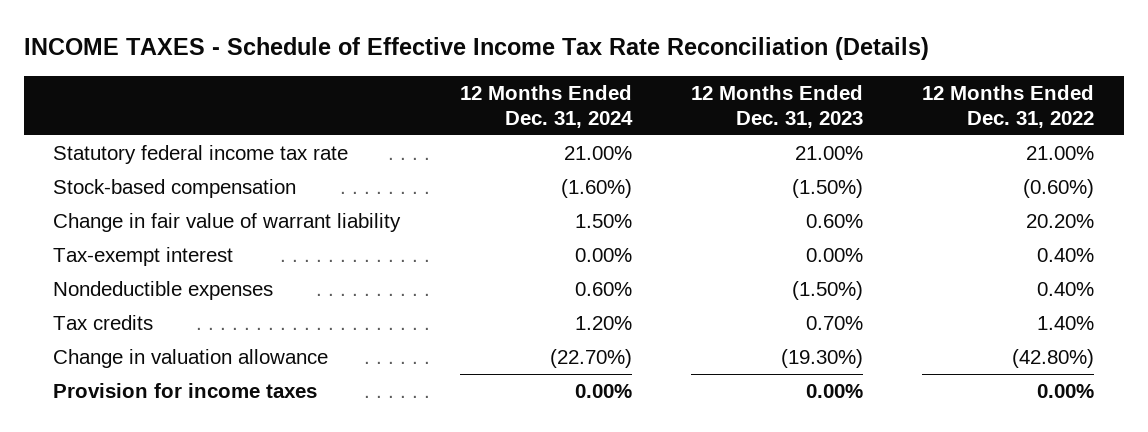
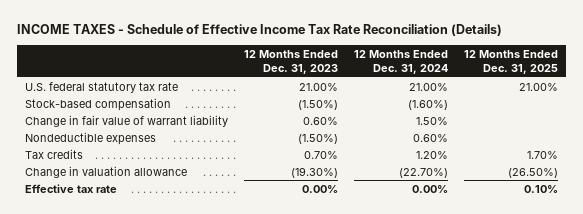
[922,84,1095,129] 12 Months Ended Dec. 31, 2022 -> none
none -> [464,50,559,75] 12 Months Ended Dec. 31, 2025
[53,144,349,164] Statutory federal income tax rate -> [25,81,179,93] U.S. federal statutory tax rate
[53,246,234,266] Tax-exempt interest -> none
[53,382,318,398] Provision for income taxes -> [25,183,118,193] Effective tax rate

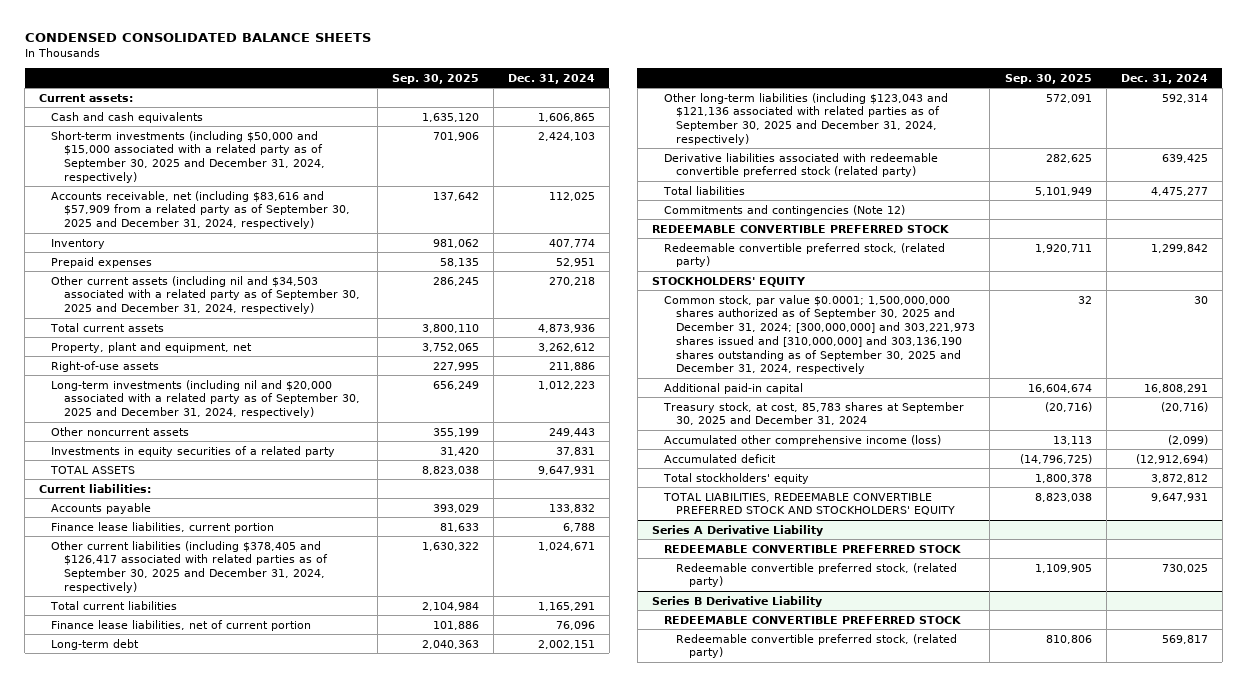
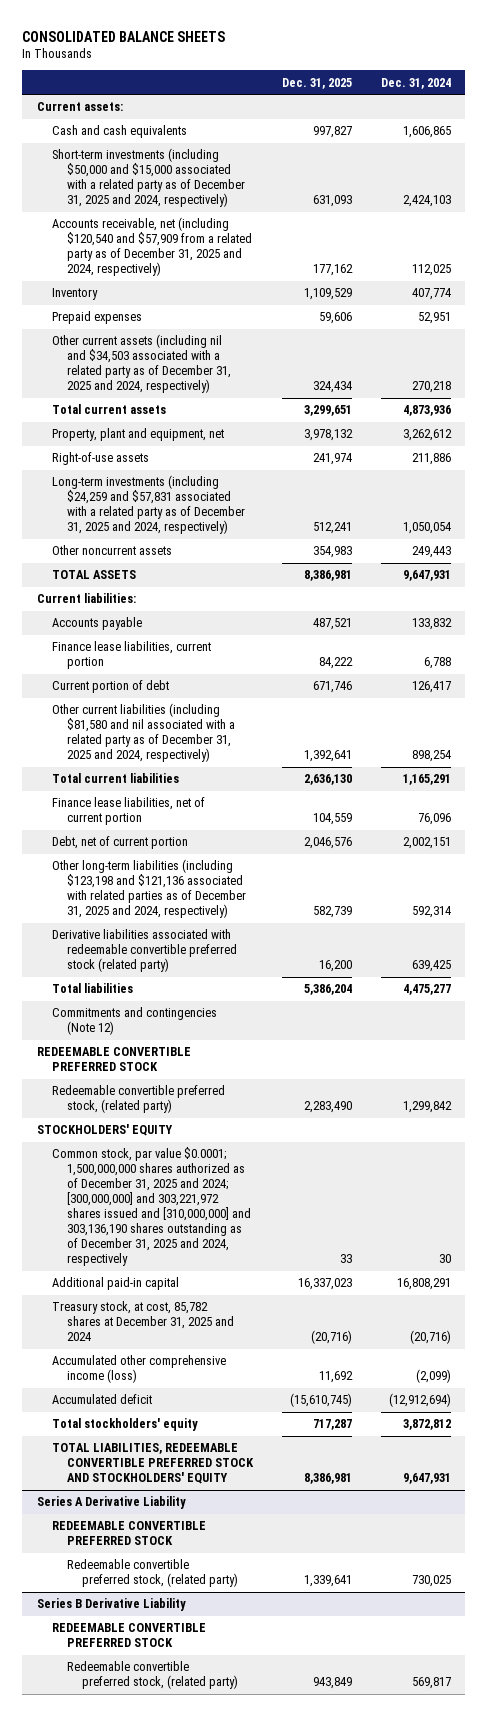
[24,32,371,42] CONDENSED CONSOLIDATED BALANCE SHEETS -> [22,30,226,42] CONSOLIDATED BALANCE SHEETS
[391,73,479,84] Sep. 30, 2025 -> none
none -> [281,77,352,89] Dec. 31, 2025
[51,130,325,183] Short-term investments (including $50,000 and $15,000 associated with a related party as of September 30, 2025 and December 31, 2024, respectively) -> [51,148,245,208] Short-term investments (including $50,000 and $15,000 associated with a related party as of December 31, 2025 and 2024, respectively)
[51,190,350,230] Accounts receivable, net (including $83,616 and $57,909 from a related party as of September 30, 2025 and December 31, 2024, respectively) -> [51,217,252,277] Accounts receivable, net (including $120,540 and $57,909 from a related party as of December 31, 2025 and 2024, respectively)
[51,275,360,315] Other current assets (including nil and $34,503 associated with a related party as of September 30, 2025 and December 31, 2024, respectively) -> [51,334,231,394] Other current assets (including nil and $34,503 associated with a related party as of December 31, 2025 and 2024, respectively)
[51,379,360,419] Long-term investments (including nil and $20,000 associated with a related party as of September 30, 2025 and December 31, 2024, respectively) -> [51,475,245,535] Long-term investments (including $24,259 and $57,831 associated with a related party as of December 31, 2025 and 2024, respectively)
[537,380,595,390] 1,012,223 -> [402,522,451,535] 1,050,054
[51,445,336,457] Investments in equity securities of a related party -> none
none -> [51,680,169,694] Current portion of debt
[51,540,328,593] Other current liabilities (including $378,405 and $126,417 associated with related parties as of September 30, 2025 and December 31, 2024, respectively) -> [51,703,235,763] Other current liabilities (including $81,580 and nil associated with a related party as of December 31, 2025 and 2024, respectively)
[537,541,595,551] 1,024,671 -> [411,750,451,763] 898,254
[51,638,140,650] Long-term debt -> [51,836,188,850] Debt, net of current portion
[664,92,949,145] Other long-term liabilities (including $123,043 and $121,136 associated with related parties as of September 30, 2025 and December 31, 2024, respectively) -> [51,859,246,919] Other long-term liabilities (including $123,198 and $121,136 associated with related parties as of December 31, 2025 and 2024, respectively)
[664,294,976,375] Common stock, par value $0.0001; 1,500,000,000 shares authorized as of September 30, 2025 and December 31, 2024; [300,000,000] and 303,221,973 shares issued and [310,000,000] and 303,136,190 shares outstanding as of September 30, 2025 and December 31, 2024, respectively -> [51,1147,251,1266] Common stock, par value $0.0001; 1,500,000,000 shares authorized as of December 31, 2025 and 2024; [300,000,000] and 303,221,972 shares issued and [310,000,000] and 303,136,190 shares outstanding as of December 31, 2025 and 2024, respectively
[663,401,965,426] Treasury stock, at cost, 85,783 shares at September 30, 2025 and December 31, 2024 -> [51,1301,234,1342] Treasury stock, at cost, 85,782 shares at December 31, 2025 and 2024

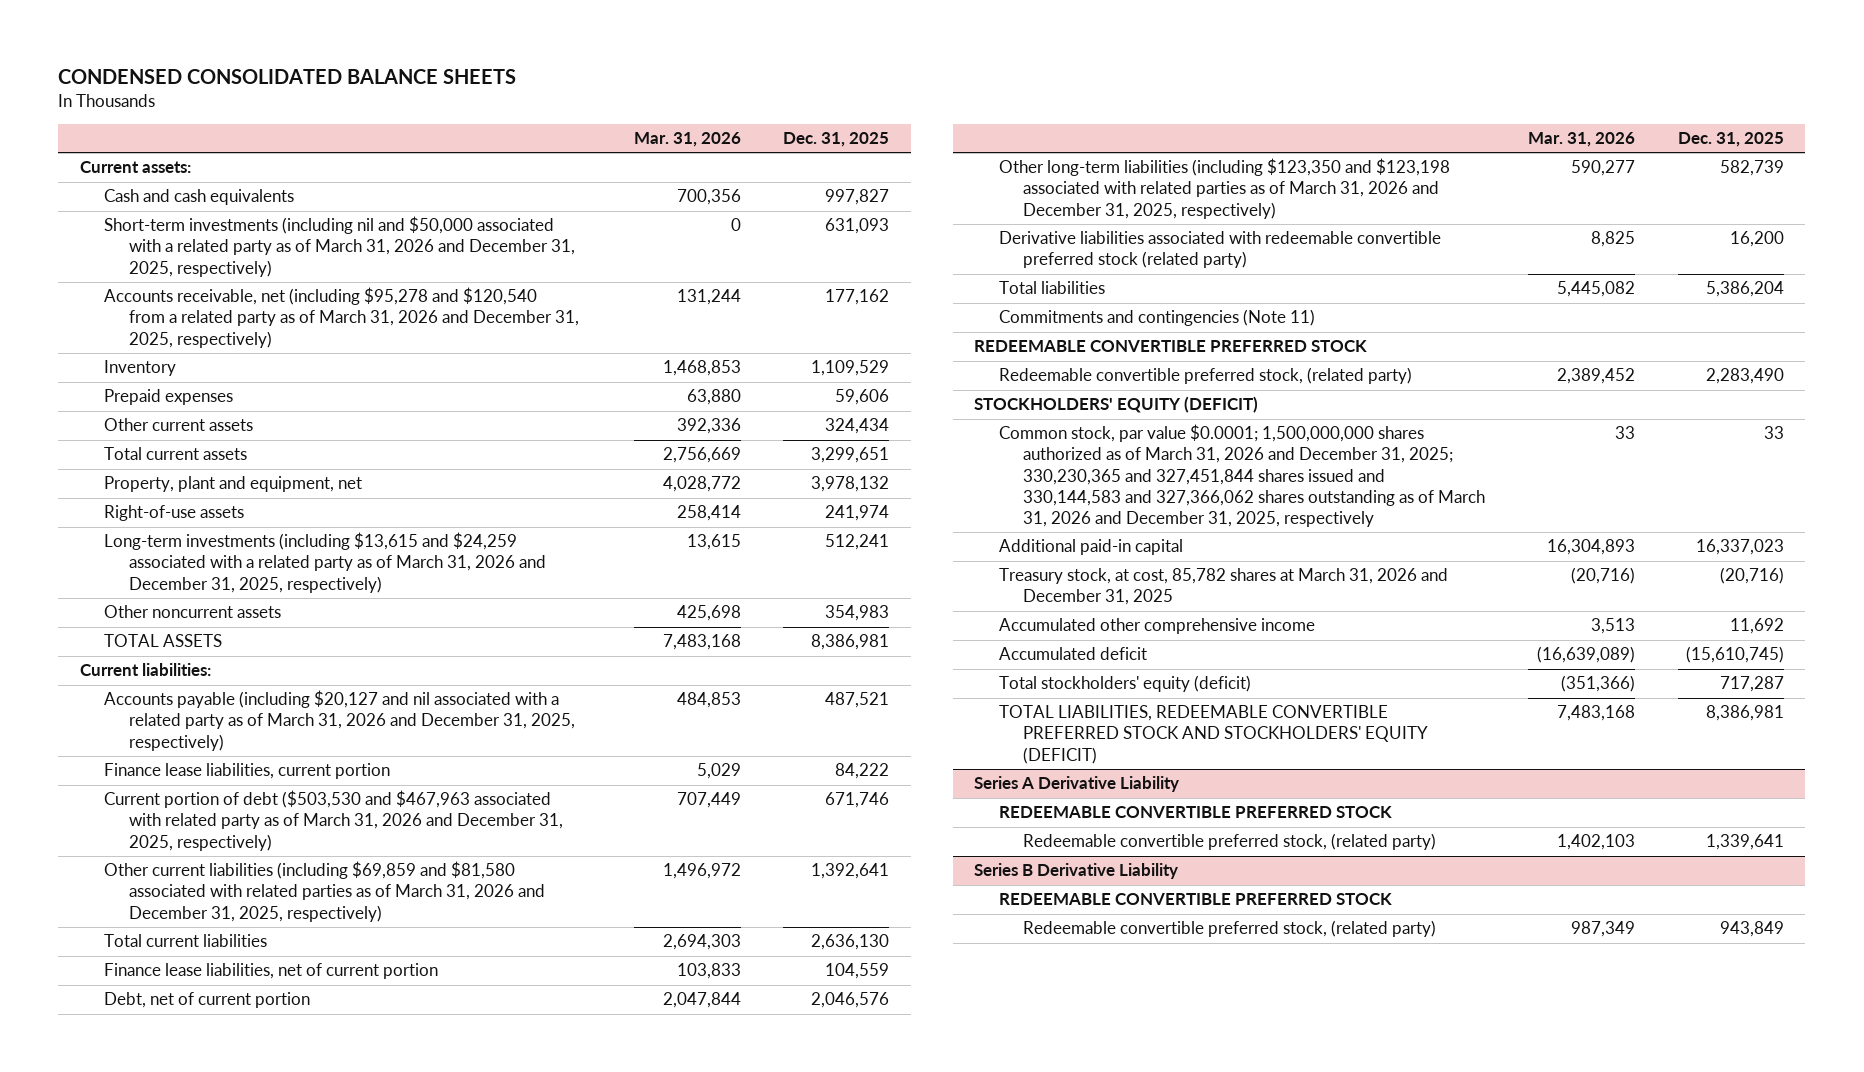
[22,30,226,42] CONSOLIDATED BALANCE SHEETS -> [58,69,517,85] CONDENSED CONSOLIDATED BALANCE SHEETS
[380,77,451,89] Dec. 31, 2024 -> none
none -> [633,132,741,148] Mar. 31, 2026
[51,148,245,208] Short-term investments (including $50,000 and $15,000 associated with a related party as of December 31, 2025 and 2024, respectively) -> [104,216,575,277] Short-term investments (including nil and $50,000 associated with a related party as of March 31, 2026 and December 31, 2025, respectively)
[51,217,252,277] Accounts receivable, net (including $120,540 and $57,909 from a related party as of December 31, 2025 and 2024, respectively) -> [104,287,579,348] Accounts receivable, net (including $95,278 and $120,540 from a related party as of March 31, 2026 and December 31, 2025, respectively)
[51,334,231,394] Other current assets (including nil and $34,503 associated with a related party as of December 31, 2025 and 2024, respectively) -> [104,418,254,432] Other current assets
[51,475,245,535] Long-term investments (including $24,259 and $57,831 associated with a related party as of December 31, 2025 and 2024, respectively) -> [104,532,546,593] Long-term investments (including $13,615 and $24,259 associated with a related party as of March 31, 2026 and December 31, 2025, respectively)
[51,617,142,631] Accounts payable -> [104,690,575,751] Accounts payable (including $20,127 and nil associated with a related party as of March 31, 2026 and December 31, 2025, respectively)
[51,680,169,694] Current portion of debt -> [104,790,563,851] Current portion of debt ($503,530 and $467,963 associated with related party as of March 31, 2026 and December 31, 2025, respectively)
[51,703,235,763] Other current liabilities (including $81,580 and nil associated with a related party as of December 31, 2025 and 2024, respectively) -> [104,861,545,922] Other current liabilities (including $69,859 and $81,580 associated with related parties as of March 31, 2026 and December 31, 2025, respectively)
[51,859,246,919] Other long-term liabilities (including $123,198 and $121,136 associated with related parties as of December 31, 2025 and 2024, respectively) -> [998,158,1450,219] Other long-term liabilities (including $123,350 and $123,198 associated with related parties as of March 31, 2026 and December 31, 2025, respectively)
[51,1007,217,1036] Commitments and contingencies (Note 12) -> [998,309,1315,327] Commitments and contingencies (Note 11)
[36,1124,173,1137] STOCKHOLDERS' EQUITY -> [974,396,1259,414] STOCKHOLDERS' EQUITY (DEFICIT)
[51,1147,251,1266] Common stock, par value $0.0001; 1,500,000,000 shares authorized as of December 31, 2025 and 2024; [300,000,000] and 303,221,972 shares issued and [310,000,000] and 303,136,190 shares outstanding as of December 31, 2025 and 2024, respectively -> [998,424,1486,527] Common stock, par value $0.0001; 1,500,000,000 shares authorized as of March 31, 2026 and December 31, 2025; 330,230,365 and 327,451,844 shares issued and 330,144,583 and 327,366,062 shares outstanding as of March 31, 2026 and December 31, 2025, respectively
[51,1301,234,1342] Treasury stock, at cost, 85,782 shares at December 31, 2025 and 2024 -> [998,568,1448,606] Treasury stock, at cost, 85,782 shares at March 31, 2026 and December 31, 2025
[51,1355,226,1384] Accumulated other comprehensive income (loss) -> [998,618,1315,635] Accumulated other comprehensive income
[51,1418,198,1432] Total stockholders' equity -> [998,675,1251,693] Total stockholders' equity (deficit)
[51,1443,254,1485] TOTAL LIABILITIES, REDEEMABLE CONVERTIBLE PREFERRED STOCK AND STOCKHOLDERS' EQUITY -> [998,705,1429,764] TOTAL LIABILITIES, REDEEMABLE CONVERTIBLE PREFERRED STOCK AND STOCKHOLDERS' EQUITY (DEFICIT)

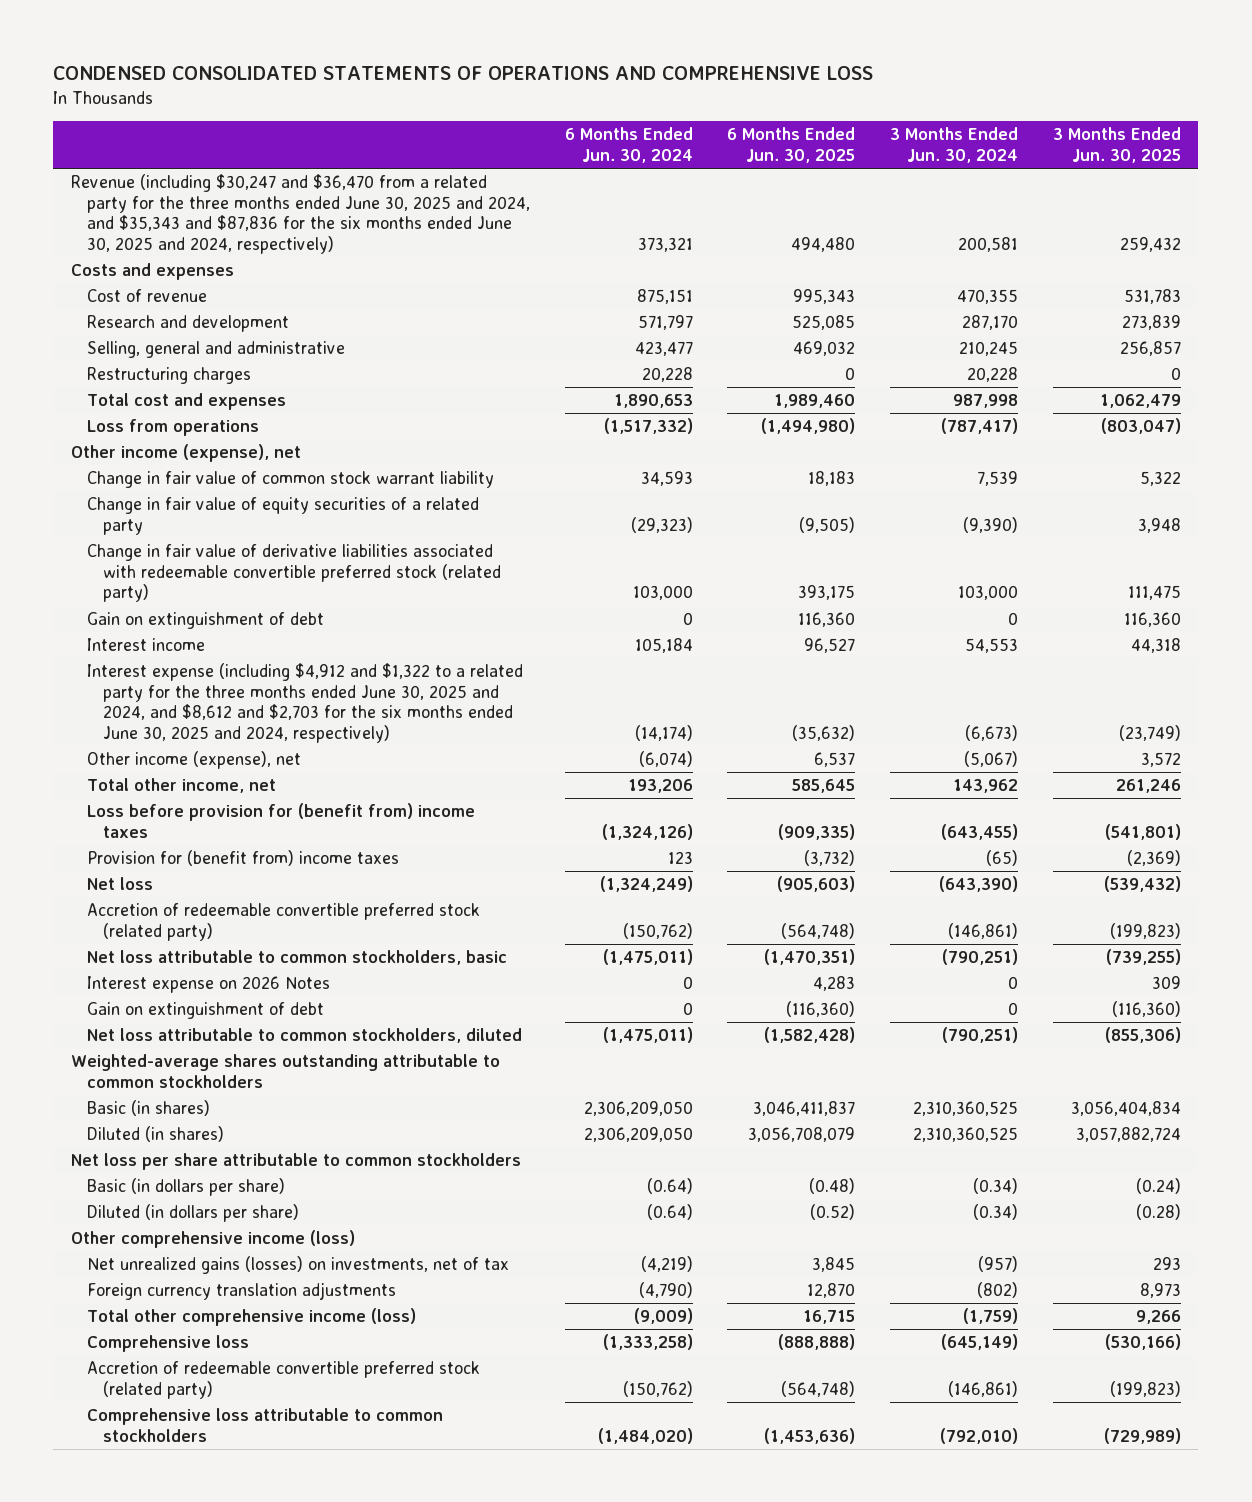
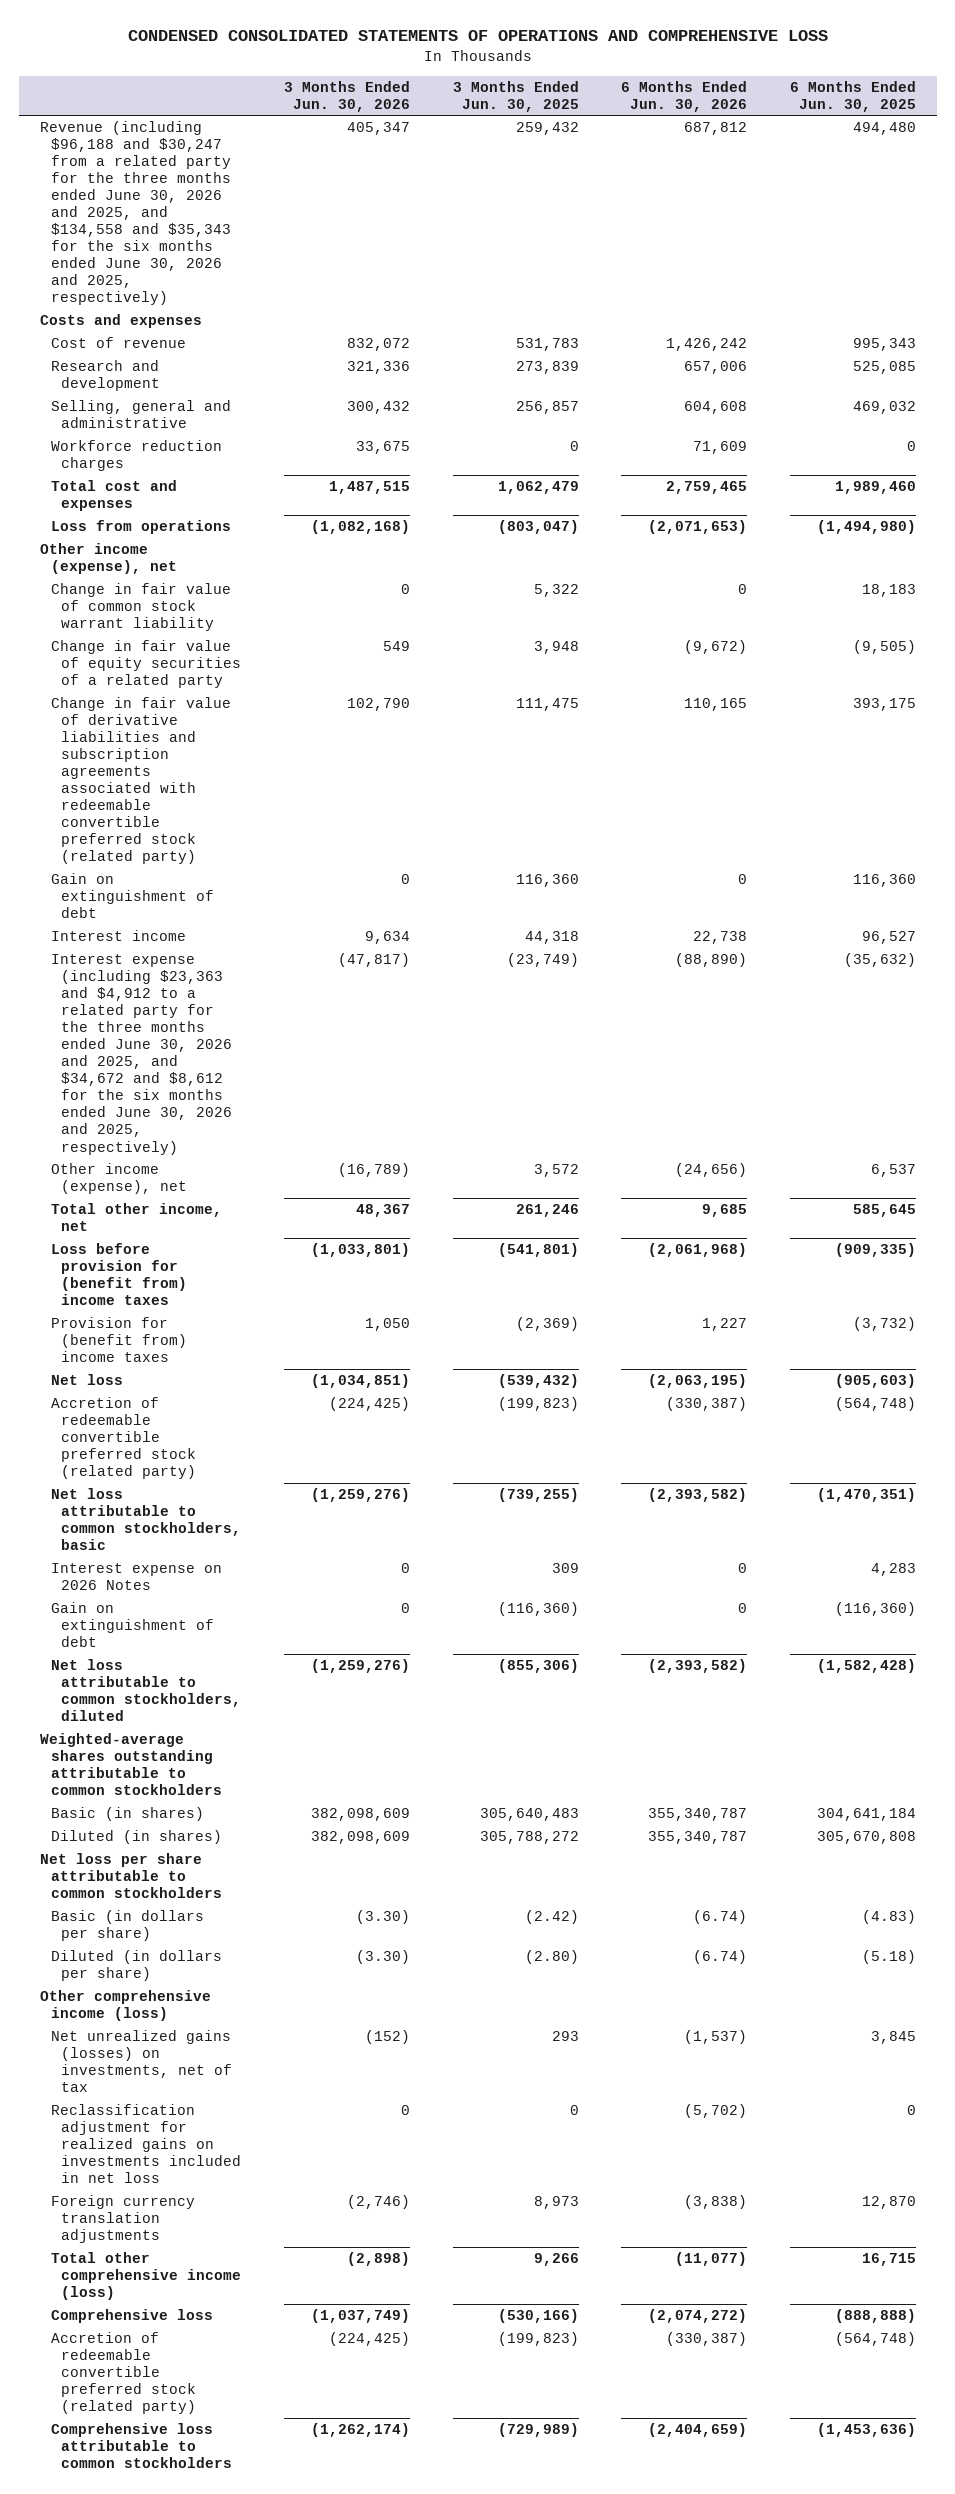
[564,127,693,163] 6 Months Ended Jun. 30, 2024 -> none
[890,127,1019,163] 3 Months Ended Jun. 30, 2024 -> none
none -> [283,80,410,112] 3 Months Ended Jun. 30, 2026
none -> [621,80,748,112] 6 Months Ended Jun. 30, 2026
[70,173,530,255] Revenue (including $30,247 and $36,470 from a related party for the three months ended June 30, 2025 and 2024, and $35,343 and $87,836 for the six months ended June 30, 2025 and 2024, respectively) -> [39,121,231,306] Revenue (including $96,188 and $30,247 from a related party for the three months ended June 30, 2026 and 2025, and $134,558 and $35,343 for the six months ended June 30, 2026 and 2025, respectively)
[86,366,251,384] Restructuring charges -> none
none -> [50,440,222,472] Workforce reduction charges
[86,543,501,603] Change in fair value of derivative liabilities associated with redeemable convertible preferred stock (related party) -> [50,697,231,865] Change in fair value of derivative liabilities and subscription agreements associated with redeemable convertible preferred stock (related party)
[86,662,523,744] Interest expense (including $4,912 and $1,322 to a related party for the three months ended June 30, 2025 and 2024, and $8,612 and $2,703 for the six months ended June 30, 2025 and 2024, respectively) -> [50,954,233,1155] Interest expense (including $23,363 and $4,912 to a related party for the three months ended June 30, 2026 and 2025, and $34,672 and $8,612 for the six months ended June 30, 2026 and 2025, respectively)
[753,1100,856,1116] 3,046,411,837 -> [816,1808,916,1822] 304,641,184
[1070,1100,1181,1116] 3,056,404,834 -> [479,1808,579,1822] 305,640,483
[748,1126,856,1142] 3,056,708,079 -> [816,1831,916,1845] 305,670,808
[1075,1126,1181,1142] 3,057,882,724 -> [479,1831,579,1845] 305,788,272
[809,1177,856,1194] (0.48) -> [861,1910,916,1925] (4.83)
[1135,1177,1181,1194] (0.24) -> [524,1910,579,1925] (2.42)
[810,1203,856,1220] (0.52) -> [861,1950,916,1965] (5.18)
[1135,1203,1181,1220] (0.28) -> [524,1950,579,1965] (2.80)
none -> [50,2104,242,2184] Reclassification adjustment for realized gains on investments included in net loss

